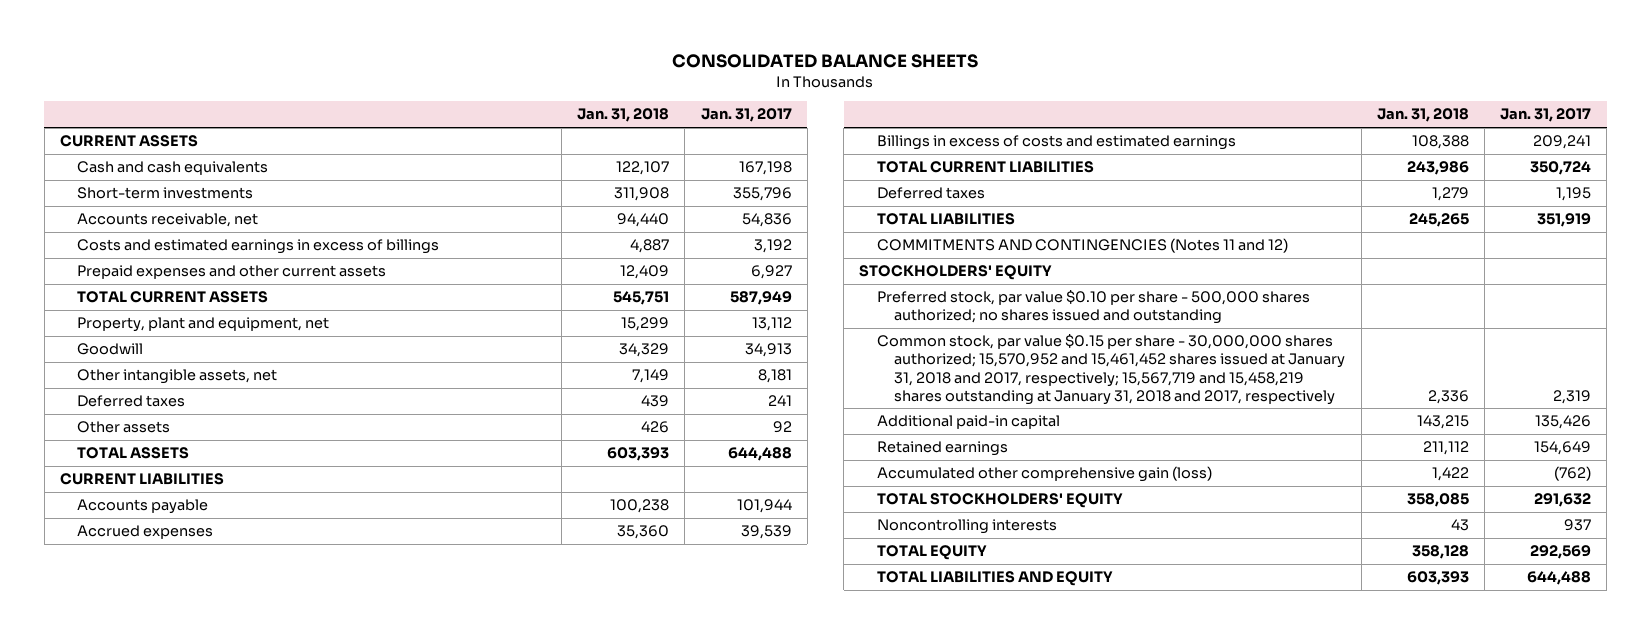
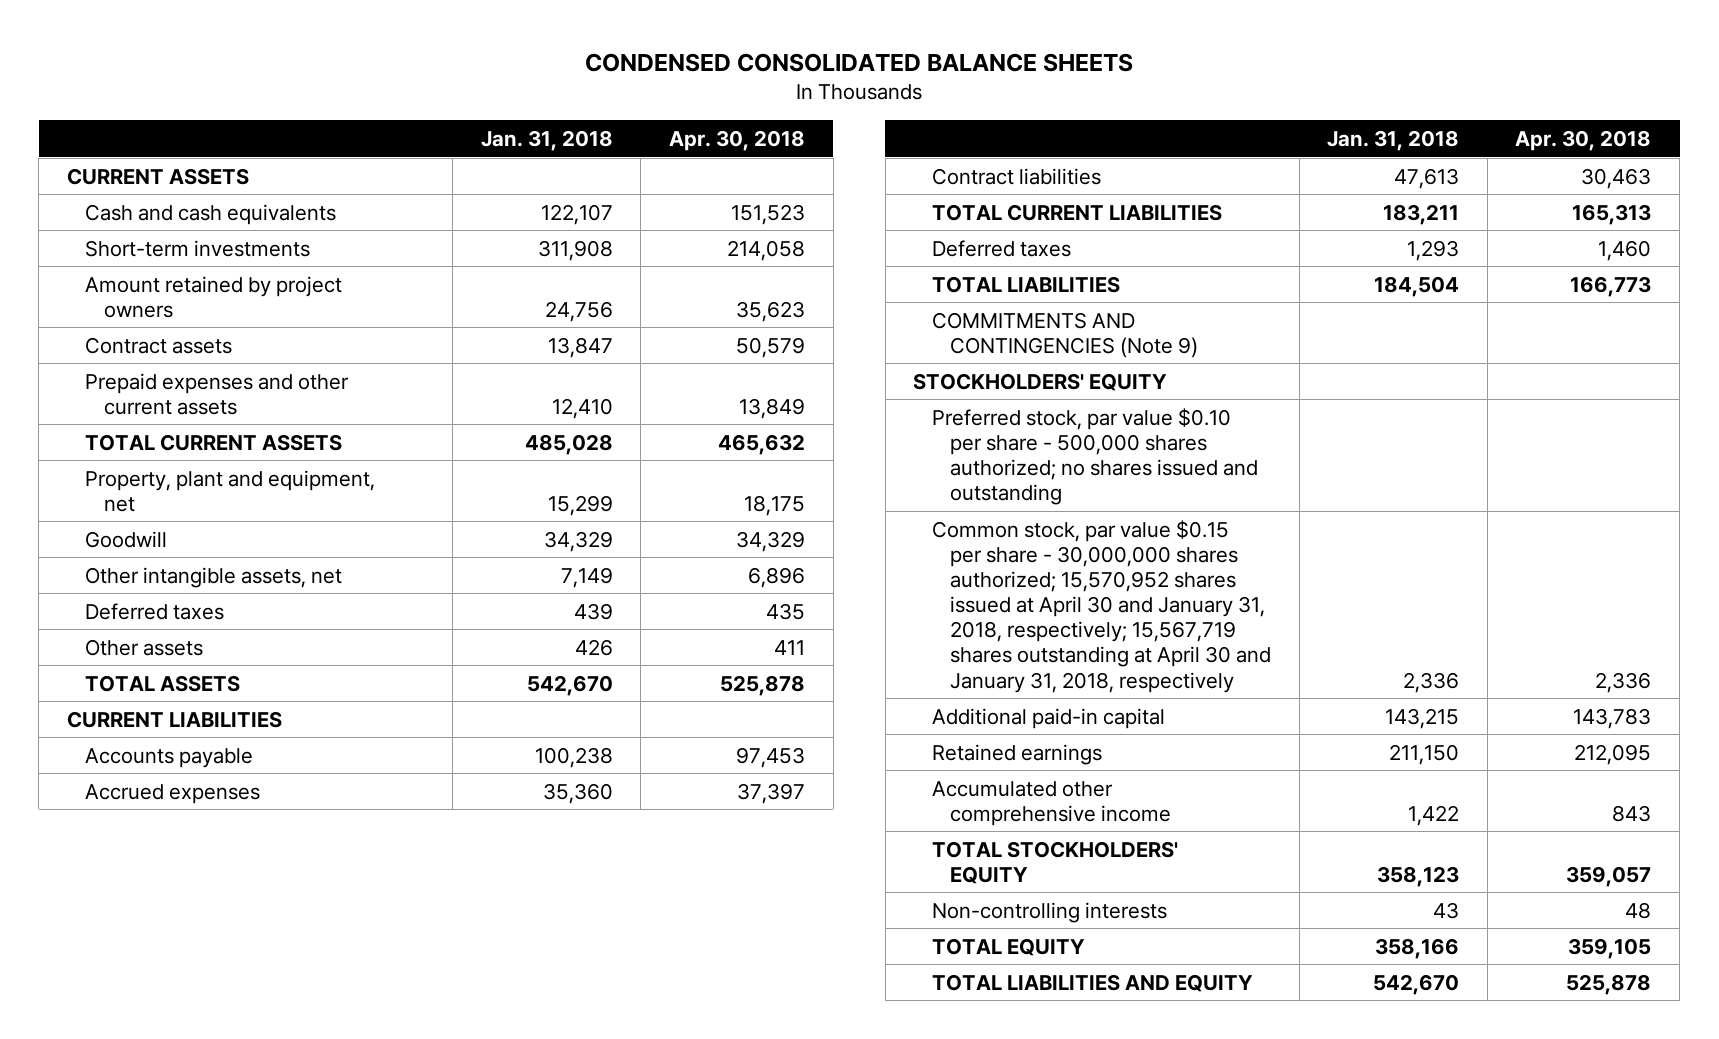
[672,53,979,68] CONSOLIDATED BALANCE SHEETS -> [585,53,1134,73] CONDENSED CONSOLIDATED BALANCE SHEETS
[700,108,792,123] Jan. 31, 2017 -> none
none -> [669,129,806,151] Apr. 30, 2018
[77,213,259,228] Accounts receivable, net -> none
[77,239,440,255] Costs and estimated earnings in excess of billings -> none
none -> [85,275,343,318] Amount retained by project owners
none -> [85,336,233,354] Contract assets
[620,265,670,280] 12,409 -> [551,397,613,419] 12,410
[613,291,670,306] 545,751 -> [524,433,613,455] 485,028
[607,447,670,462] 603,393 -> [526,674,613,696] 542,670
[876,135,1236,151] Billings in excess of costs and estimated earnings -> none
none -> [931,167,1101,185] Contract liabilities
[1406,161,1469,176] 243,986 -> [1383,203,1460,225] 183,211
[1431,187,1469,202] 1,279 -> [1407,239,1460,261] 1,293
[1408,213,1469,228] 245,265 -> [1374,275,1460,297] 184,504
[876,238,1288,254] COMMITMENTS AND CONTINGENCIES (Notes 11 and 12) -> [931,311,1198,358] COMMITMENTS AND CONTINGENCIES (Note 9)
[876,334,1346,405] Common stock, par value $0.15 per share - 30,000,000 shares authorized; 15,570,952 and 15,461,452 shares issued at January 31, 2018 and 2017, respectively; 15,567,719 and 15,458,219 shares outstanding at January 31, 2018 and 2017, respectively -> [931,519,1271,693] Common stock, par value $0.15 per share - 30,000,000 shares authorized; 15,570,952 shares issued at April 30 and January 31, 2018, respectively; 15,567,719 shares outstanding at April 30 and January 31, 2018, respectively
[1422,441,1469,456] 211,112 -> [1389,743,1460,765] 211,150
[876,466,1212,483] Accumulated other comprehensive gain (loss) -> [931,780,1171,826] Accumulated other comprehensive income
[1406,493,1469,508] 358,085 -> [1377,865,1460,887] 358,123
[876,519,1057,535] Noncontrolling interests -> [931,901,1167,923] Non-controlling interests
[1411,545,1469,560] 358,128 -> [1375,937,1460,959] 358,166
[1406,571,1469,586] 603,393 -> [1373,973,1460,995] 542,670

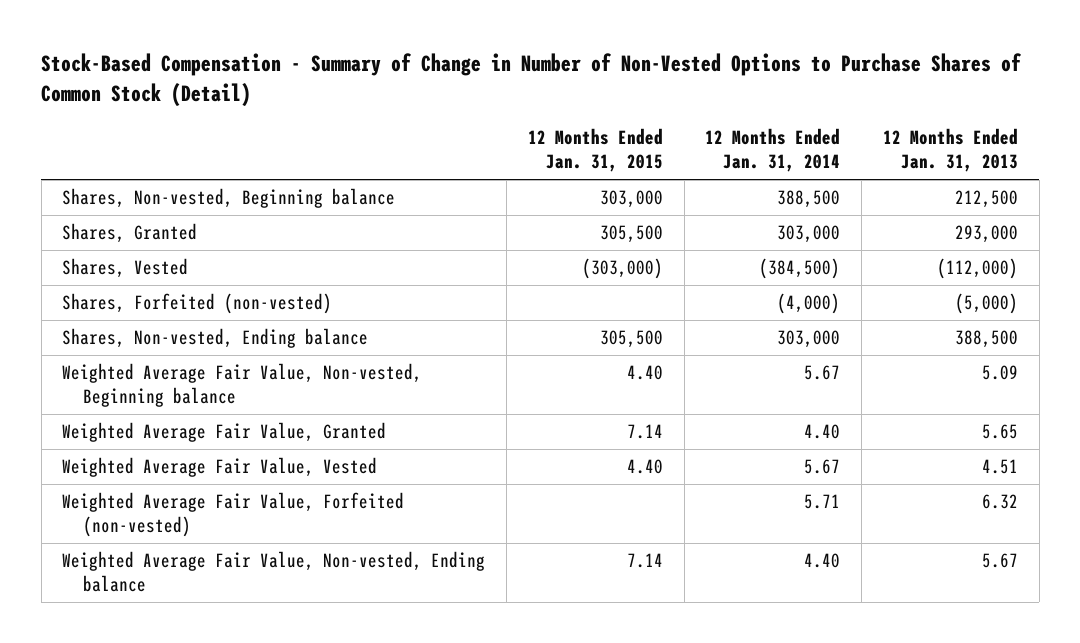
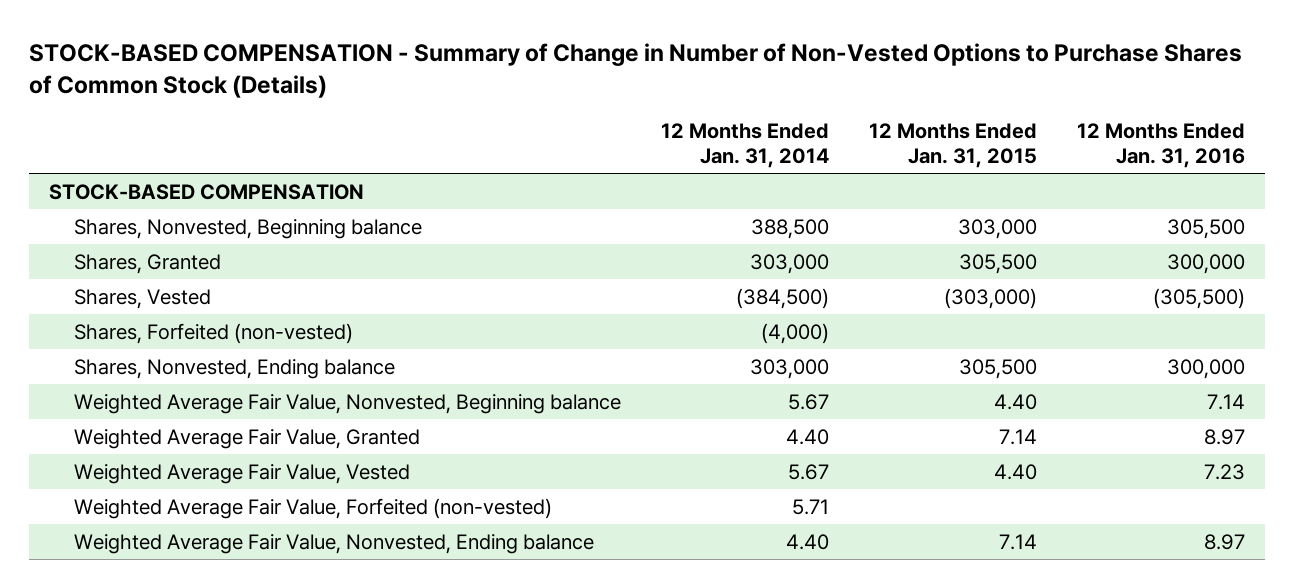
[41,52,1023,107] Stock-Based Compensation - Summary of Change in Number of Non-Vested Options to Purchase Shares of Common Stock (Detail) -> [29,43,1243,99] STOCK-BASED COMPENSATION - Summary of Change in Number of Non-Vested Options to Purchase Shares of Common Stock (Details)
[882,128,1018,173] 12 Months Ended Jan. 31, 2013 -> none
none -> [1076,123,1245,169] 12 Months Ended Jan. 31, 2016
none -> [49,183,365,200] STOCK-BASED COMPENSATION
[62,188,396,209] Shares, Non-vested, Beginning balance -> [74,218,423,239] Shares, Nonvested, Beginning balance
[62,328,369,349] Shares, Non-vested, Ending balance -> [74,358,396,379] Shares, Nonvested, Ending balance
[62,363,423,408] Weighted Average Fair Value, Non-vested, Beginning balance -> [74,393,622,414] Weighted Average Fair Value, Nonvested, Beginning balance
[62,551,486,593] Weighted Average Fair Value, Non-vested, Ending balance -> [74,533,595,554] Weighted Average Fair Value, Nonvested, Ending balance

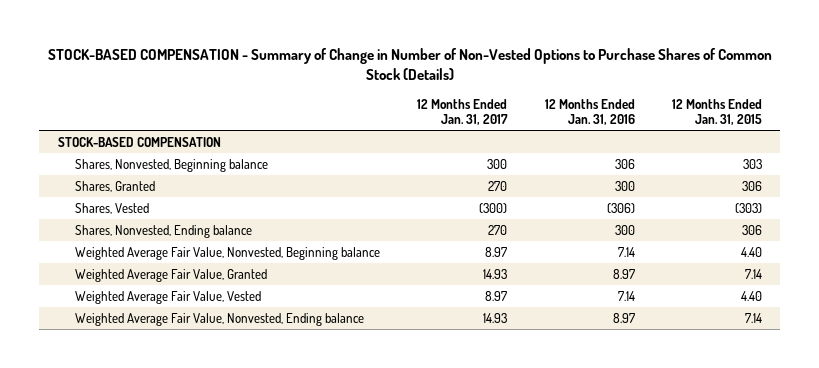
[661,123,830,169] 12 Months Ended Jan. 31, 2014 -> none
none -> [417,98,509,126] 12 Months Ended Jan. 31, 2017
[74,322,354,344] Shares, Forfeited (non-vested) -> none
[957,218,1037,239] 303,000 -> [742,158,762,169] 303
[1166,218,1245,239] 305,500 -> [614,158,635,169] 306
[958,253,1037,274] 305,500 -> [741,180,762,191] 306
[1166,253,1245,274] 300,000 -> [614,180,635,191] 300
[943,287,1037,309] (303,000) -> [734,202,762,213] (303)
[1152,287,1245,309] (305,500) -> [606,202,635,213] (306)
[958,358,1037,379] 305,500 -> [741,224,762,235] 306
[1166,358,1245,379] 300,000 -> [614,224,635,235] 300
[74,497,553,519] Weighted Average Fair Value, Forfeited (non-vested) -> none
[1203,463,1245,480] 7.23 -> [617,290,635,301] 7.14

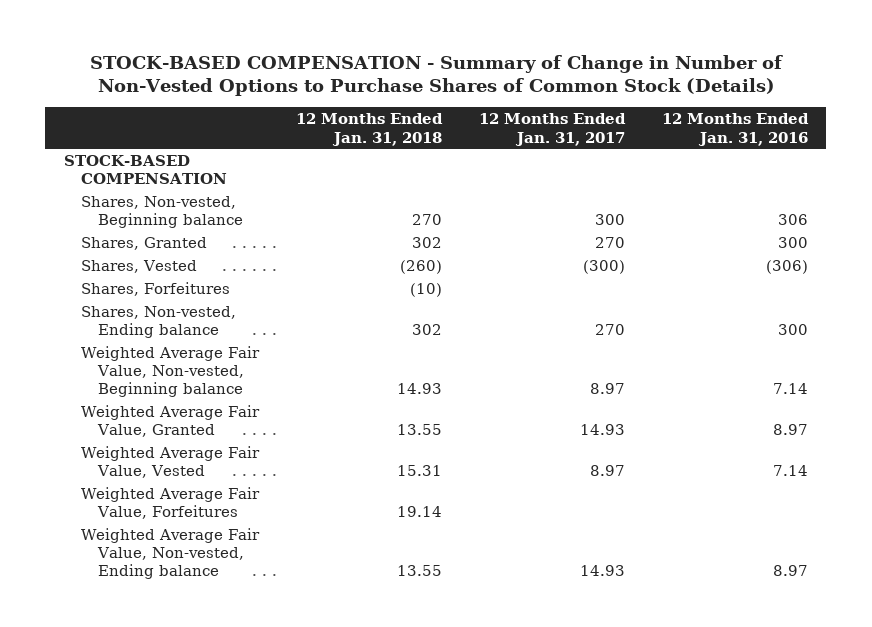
[671,98,762,126] 12 Months Ended Jan. 31, 2015 -> none
none -> [295,113,443,146] 12 Months Ended Jan. 31, 2018
[75,158,269,172] Shares, Nonvested, Beginning balance -> [80,195,243,229] Shares, Non-vested, Beginning balance
none -> [80,281,230,296] Shares, Forfeitures
[75,224,253,238] Shares, Nonvested, Ending balance -> [80,305,236,339] Shares, Non-vested, Ending balance
[75,246,381,260] Weighted Average Fair Value, Nonvested, Beginning balance -> [80,345,260,398] Weighted Average Fair Value, Non-vested, Beginning balance
none -> [80,486,260,520] Weighted Average Fair Value, Forfeitures
[75,312,365,326] Weighted Average Fair Value, Nonvested, Ending balance -> [80,527,260,580] Weighted Average Fair Value, Non-vested, Ending balance

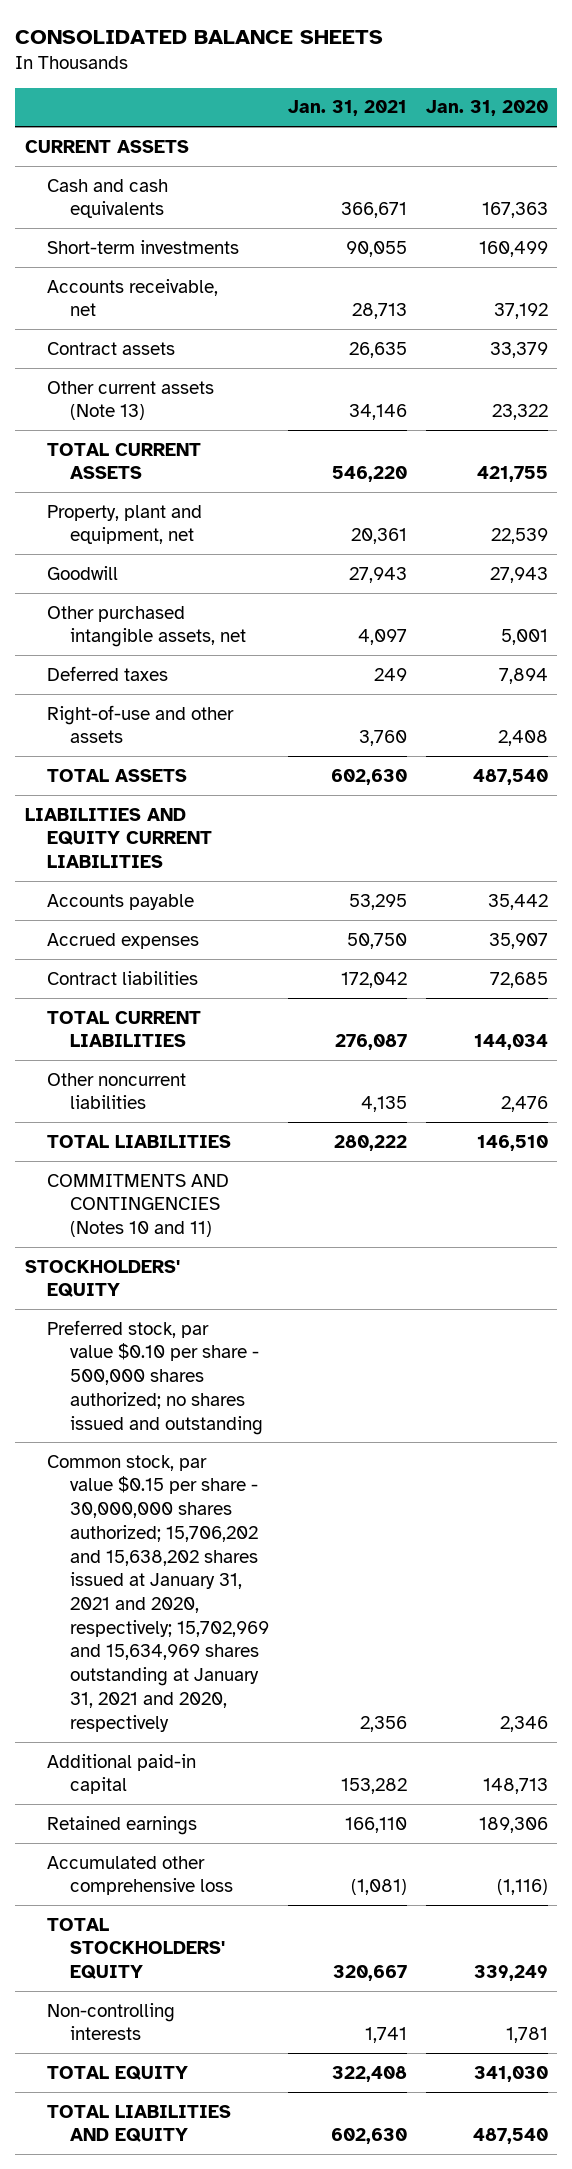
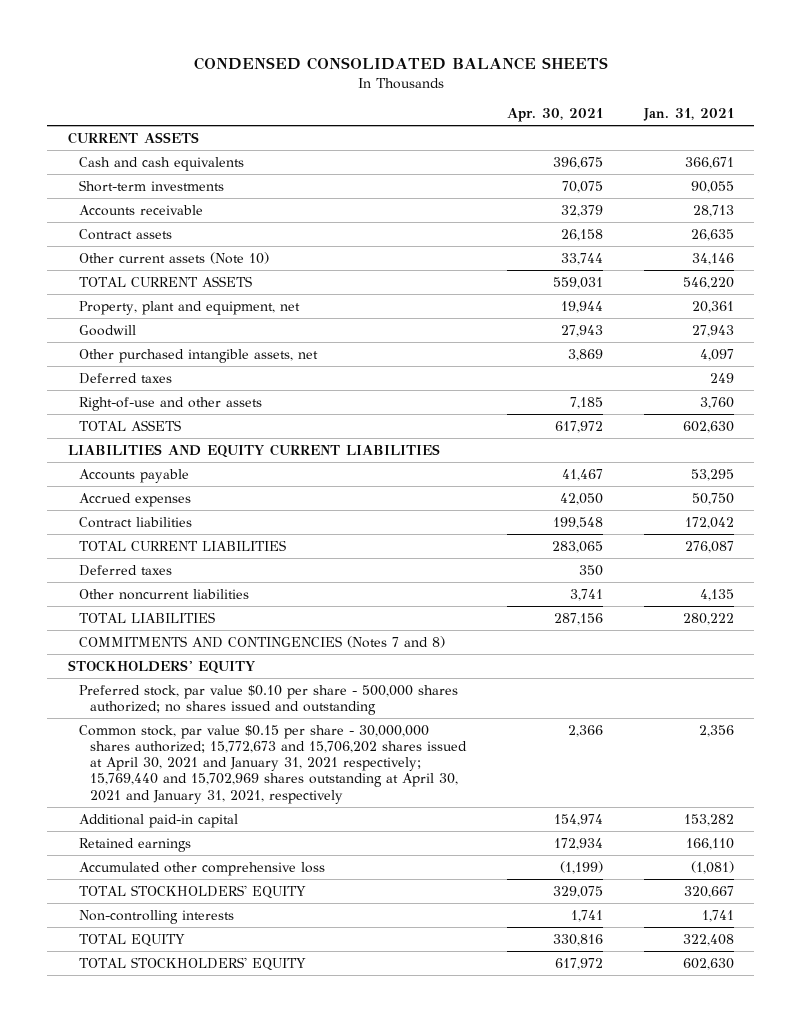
[15,30,384,45] CONSOLIDATED BALANCE SHEETS -> [193,56,608,70] CONDENSED CONSOLIDATED BALANCE SHEETS
[425,100,548,117] Jan. 31, 2020 -> none
none -> [506,108,603,123] Apr. 30, 2021
[47,278,219,317] Accounts receivable, net -> [78,204,203,216] Accounts receivable
[47,380,215,421] Other current assets (Note 13) -> [78,251,269,264] Other current assets (Note 10)
none -> [78,564,172,576] Deferred taxes
[47,1173,230,1238] COMMITMENTS AND CONTINGENCIES (Notes 10 and 11) -> [78,635,445,648] COMMITMENTS AND CONTINGENCIES (Notes 7 and 8)
[47,1454,269,1732] Common stock, par value $0.15 per share - 30,000,000 shares authorized; 15,706,202 and 15,638,202 shares issued at January 31, 2021 and 2020, respectively; 15,702,969 and 15,634,969 shares outstanding at January 31, 2021 and 2020, respectively -> [78,724,468,804] Common stock, par value $0.15 per share - 30,000,000 shares authorized; 15,772,673 and 15,706,202 shares issued at April 30, 2021 and January 31, 2021 respectively; 15,769,440 and 15,702,969 shares outstanding at April 30, 2021 and January 31, 2021, respectively
[47,2104,232,2143] TOTAL LIABILITIES AND EQUITY -> [78,956,306,971] TOTAL STOCKHOLDERS' EQUITY

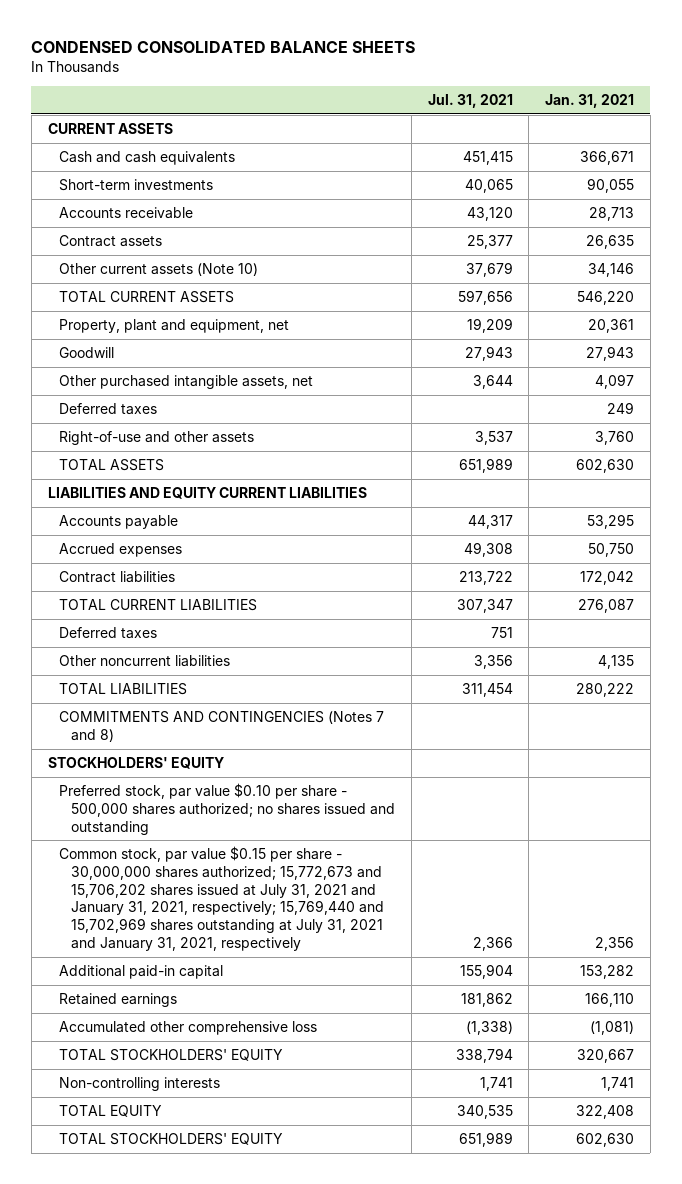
[506,108,603,123] Apr. 30, 2021 -> none
none -> [427,93,513,108] Jul. 31, 2021
[78,724,468,804] Common stock, par value $0.15 per share - 30,000,000 shares authorized; 15,772,673 and 15,706,202 shares issued at April 30, 2021 and January 31, 2021 respectively; 15,769,440 and 15,702,969 shares outstanding at April 30, 2021 and January 31, 2021, respectively -> [59,846,385,952] Common stock, par value $0.15 per share - 30,000,000 shares authorized; 15,772,673 and 15,706,202 shares issued at July 31, 2021 and January 31, 2021, respectively; 15,769,440 and 15,702,969 shares outstanding at July 31, 2021 and January 31, 2021, respectively

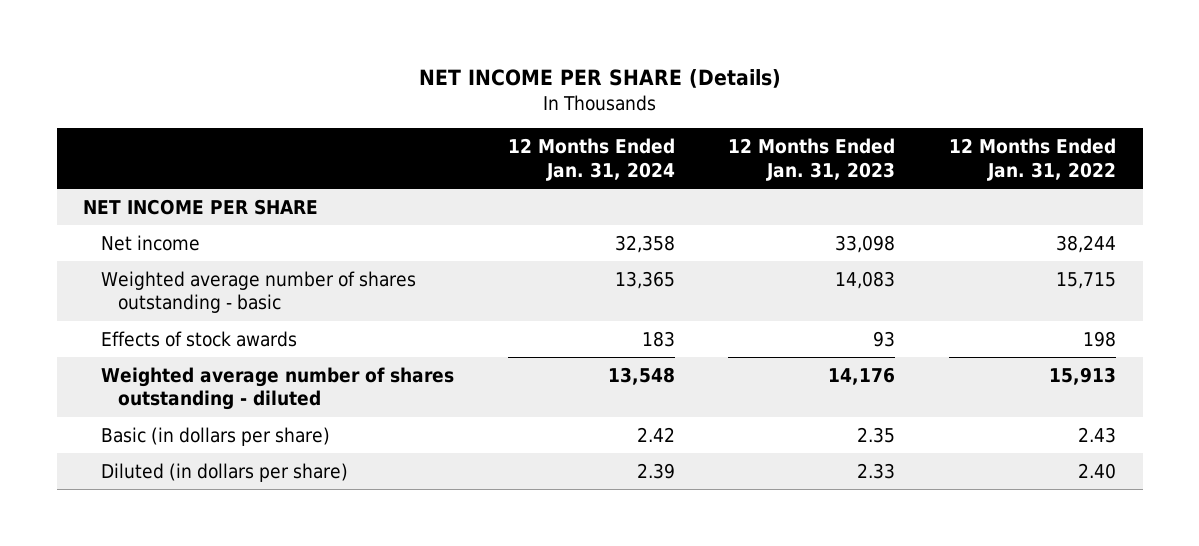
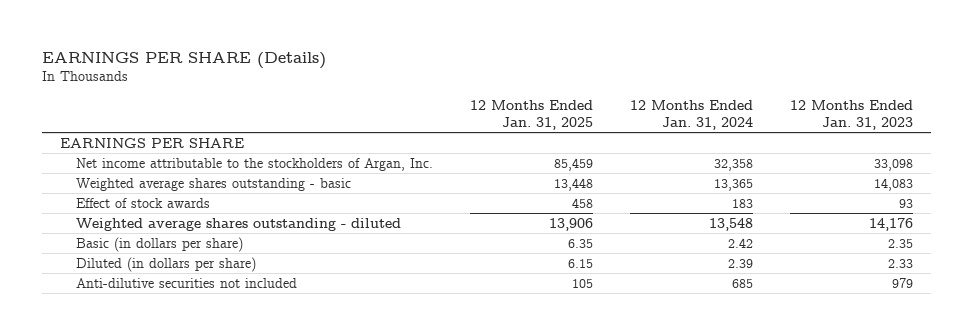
[418,69,781,89] NET INCOME PER SHARE (Details) -> [42,52,327,70] EARNINGS PER SHARE (Details)
[948,138,1116,181] 12 Months Ended Jan. 31, 2022 -> none
none -> [470,99,594,130] 12 Months Ended Jan. 31, 2025
[83,198,319,215] NET INCOME PER SHARE -> [60,137,245,148] EARNINGS PER SHARE
[100,234,200,251] Net income -> [76,157,434,171] Net income attributable to the stockholders of Argan, Inc.
[100,270,416,314] Weighted average number of shares outstanding - basic -> [76,177,352,191] Weighted average shares outstanding - basic
[100,330,297,347] Effects of stock awards -> [76,197,211,208] Effect of stock awards
[100,366,454,411] Weighted average number of shares outstanding - diluted -> [76,217,402,231] Weighted average shares outstanding - diluted
none -> [76,277,298,288] Anti-dilutive securities not included

